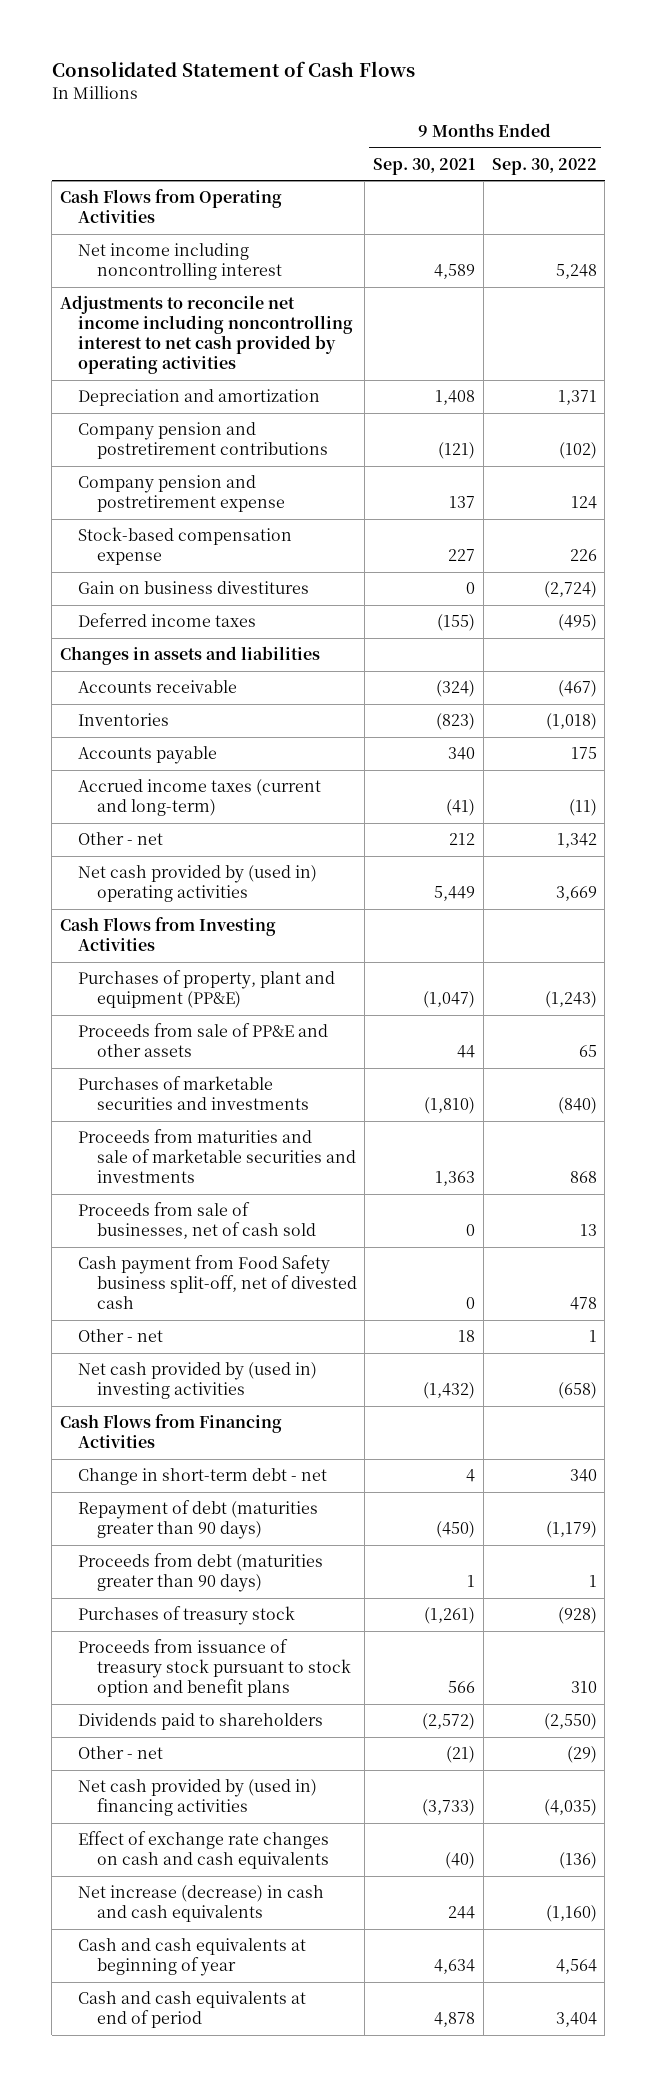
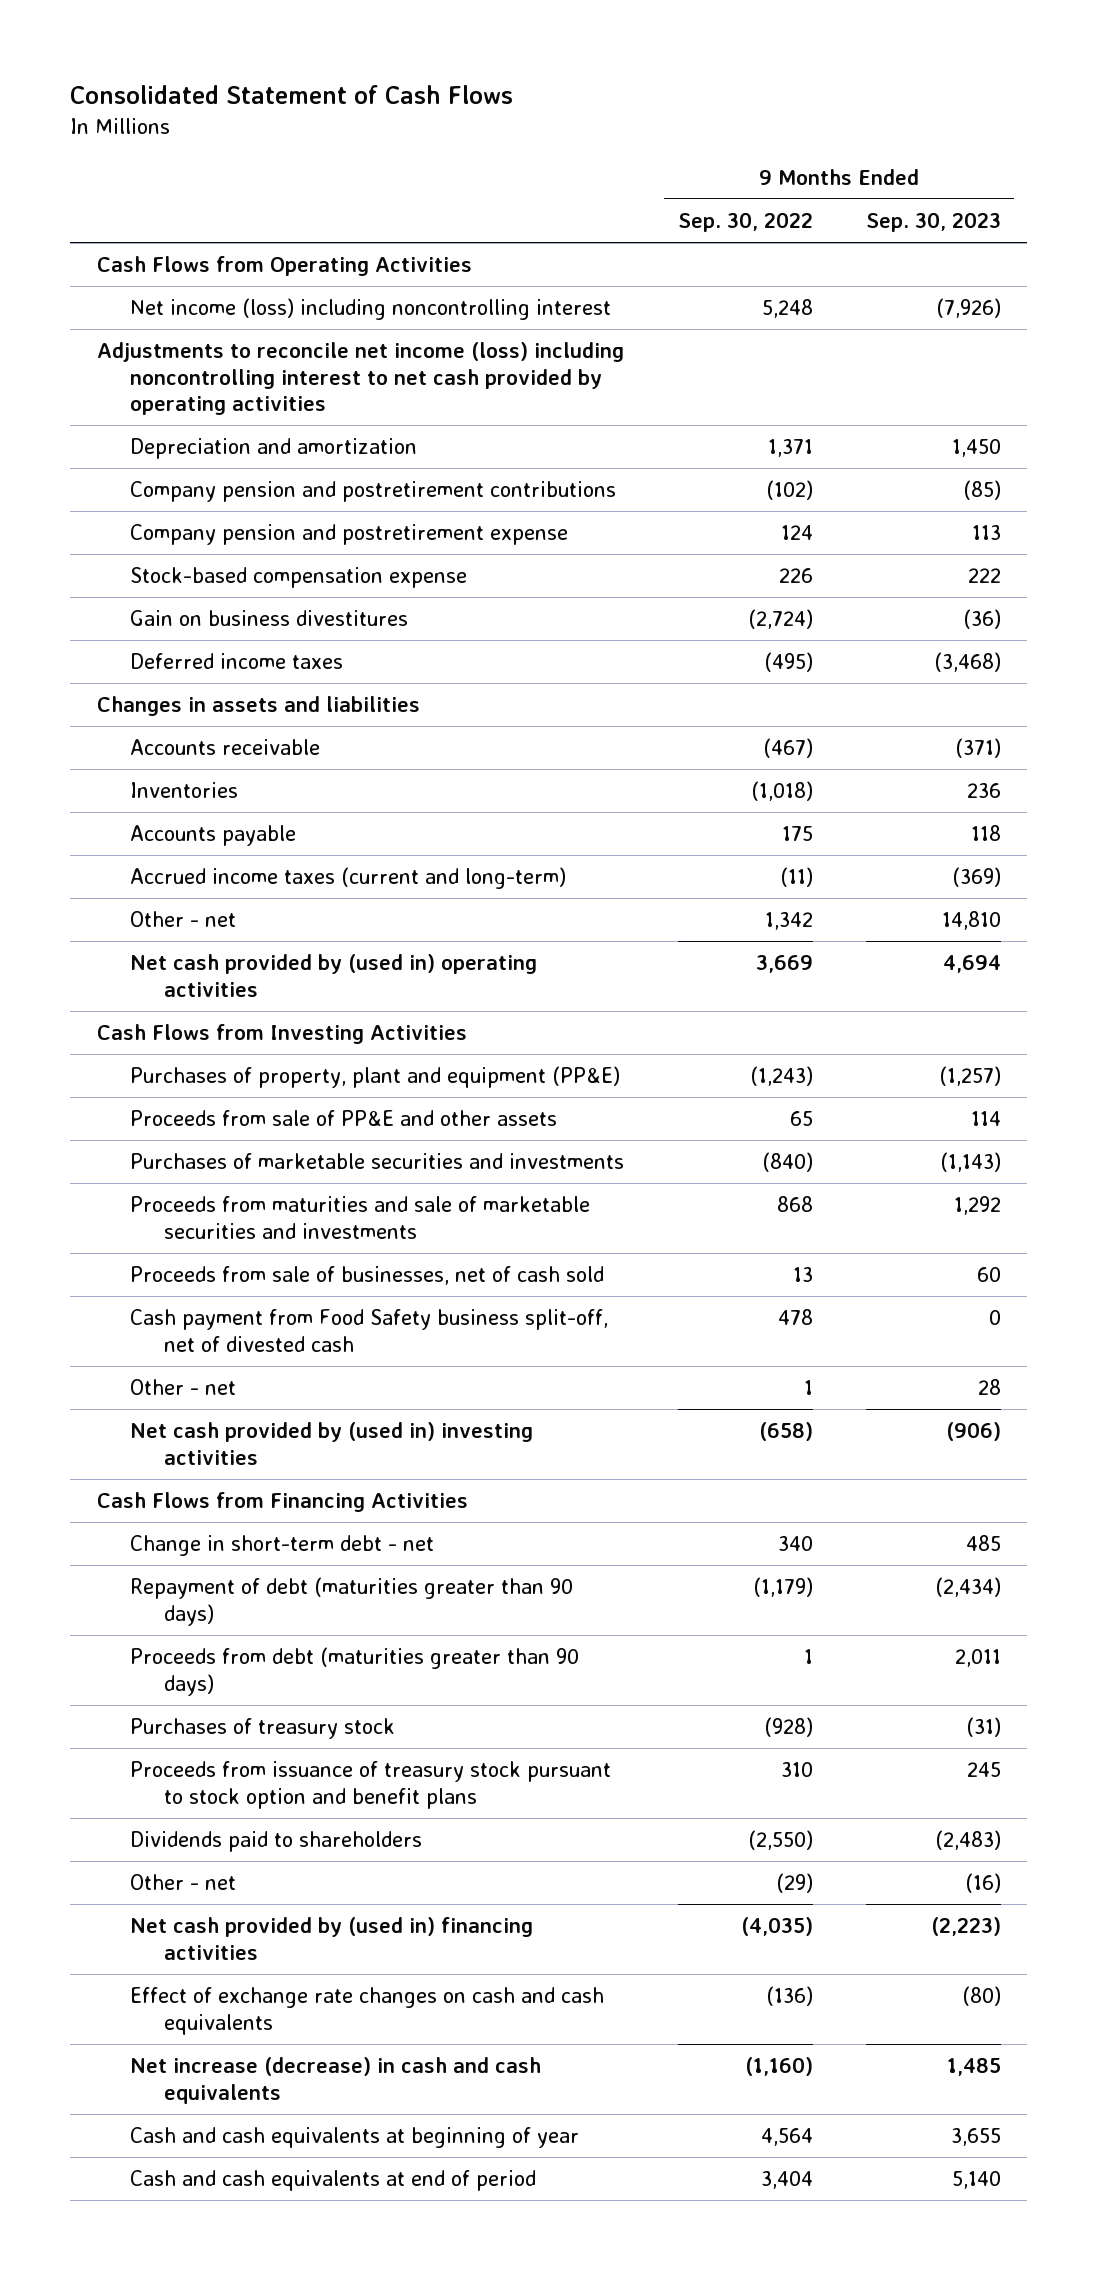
[373,157,476,175] Sep. 30, 2021 -> none
none -> [865,211,1001,232] Sep. 30, 2023
[78,243,282,281] Net income including noncontrolling interest -> [130,298,612,321] Net income (loss) including noncontrolling interest
[60,295,354,375] Adjustments to reconcile net income including noncontrolling interest to net cash provided by operating activities -> [97,342,625,416] Adjustments to reconcile net income (loss) including noncontrolling interest to net cash provided by operating activities

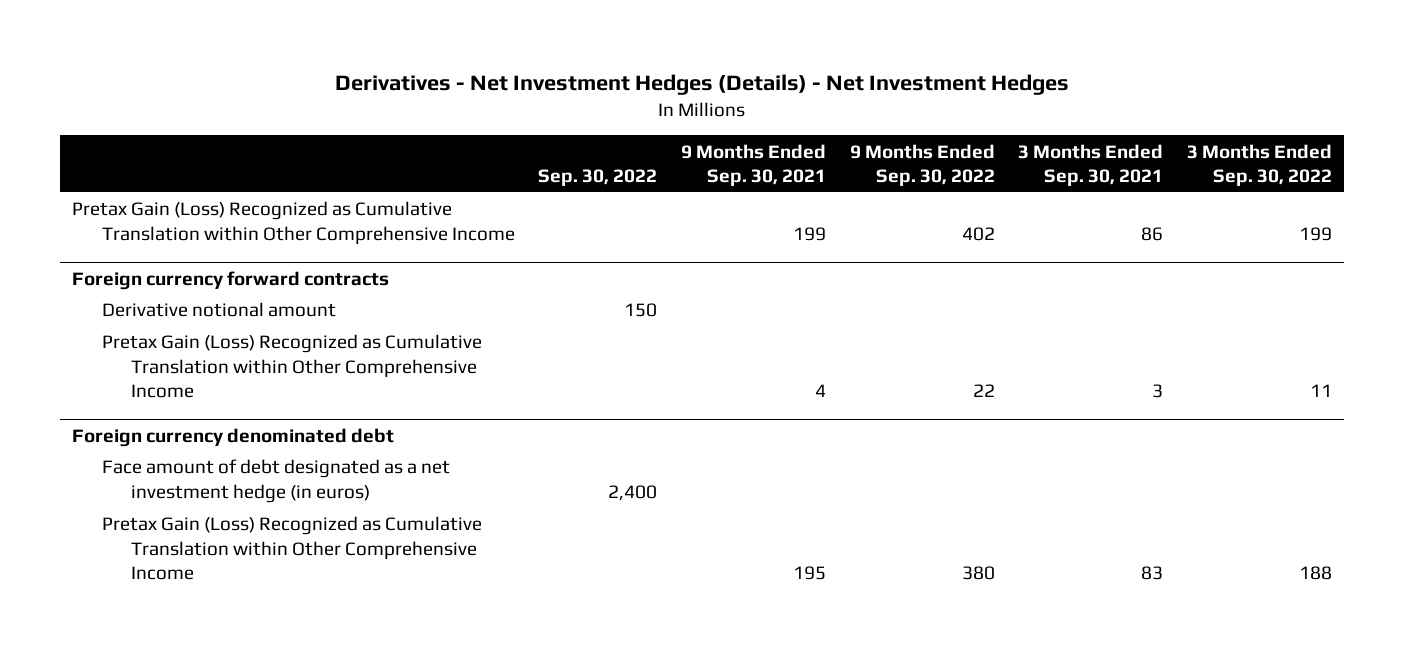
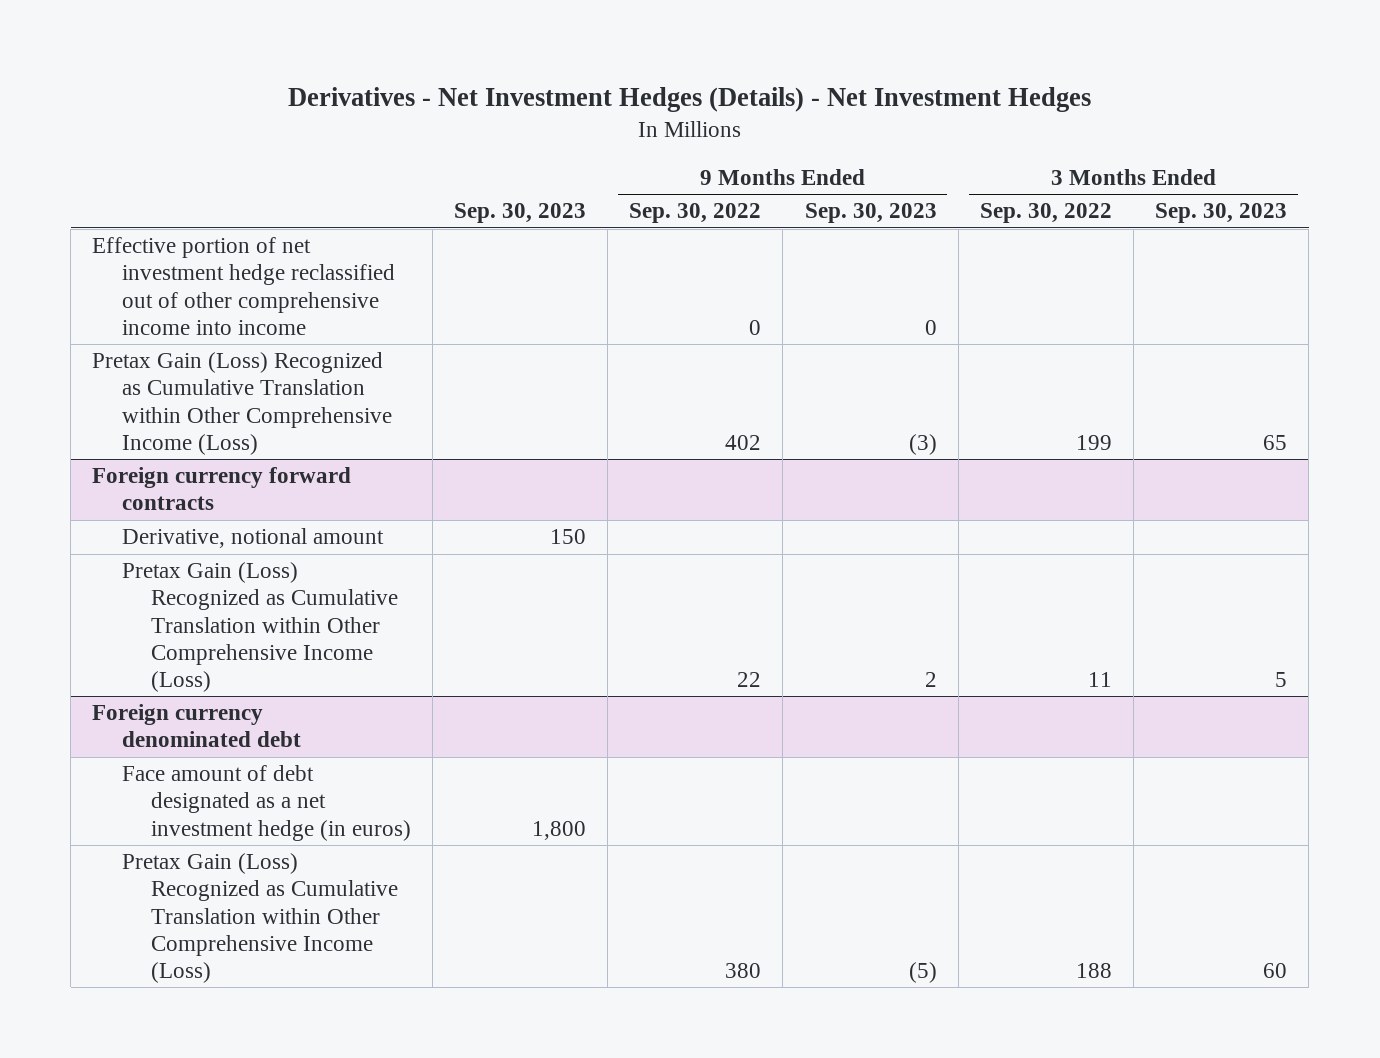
[538,168,658,186] Sep. 30, 2022 -> none
[680,143,826,186] 9 Months Ended Sep. 30, 2021 -> none
[1018,143,1164,186] 3 Months Ended Sep. 30, 2021 -> none
none -> [453,203,586,224] Sep. 30, 2023
none -> [804,203,937,224] Sep. 30, 2023
none -> [1155,203,1288,224] Sep. 30, 2023
none -> [92,237,395,335] Effective portion of net investment hedge reclassified out of other comprehensive income into income
[72,201,515,244] Pretax Gain (Loss) Recognized as Cumulative Translation within Other Comprehensive Income -> [92,352,392,455] Pretax Gain (Loss) Recognized as Cumulative Translation within Other Comprehensive Income (Loss)
[101,302,336,318] Derivative notional amount -> [121,528,384,549] Derivative, notional amount
[101,334,482,398] Pretax Gain (Loss) Recognized as Cumulative Translation within Other Comprehensive Income -> [121,562,398,692] Pretax Gain (Loss) Recognized as Cumulative Translation within Other Comprehensive Income (Loss)
[101,516,482,580] Pretax Gain (Loss) Recognized as Cumulative Translation within Other Comprehensive Income -> [121,853,398,983] Pretax Gain (Loss) Recognized as Cumulative Translation within Other Comprehensive Income (Loss)

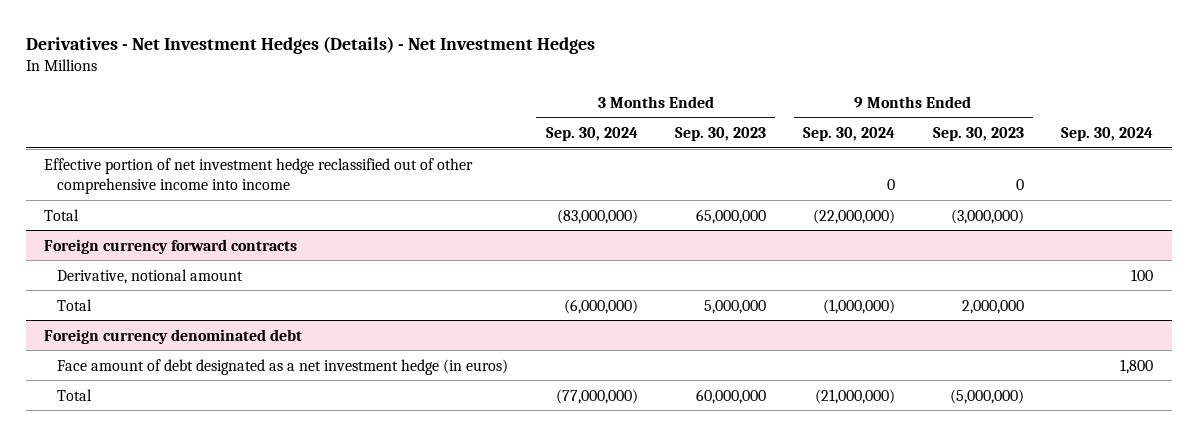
[453,203,586,224] Sep. 30, 2023 -> none
[629,203,762,224] Sep. 30, 2022 -> none
[979,203,1112,224] Sep. 30, 2022 -> none
none -> [545,127,638,142] Sep. 30, 2024
none -> [803,127,896,142] Sep. 30, 2024
none -> [1061,127,1154,142] Sep. 30, 2024
[92,352,392,455] Pretax Gain (Loss) Recognized as Cumulative Translation within Other Comprehensive Income (Loss) -> none
none -> [44,208,80,221] Total
[121,562,398,692] Pretax Gain (Loss) Recognized as Cumulative Translation within Other Comprehensive Income (Loss) -> none
none -> [57,298,93,311] Total
[121,853,398,983] Pretax Gain (Loss) Recognized as Cumulative Translation within Other Comprehensive Income (Loss) -> none
none -> [57,388,93,401] Total

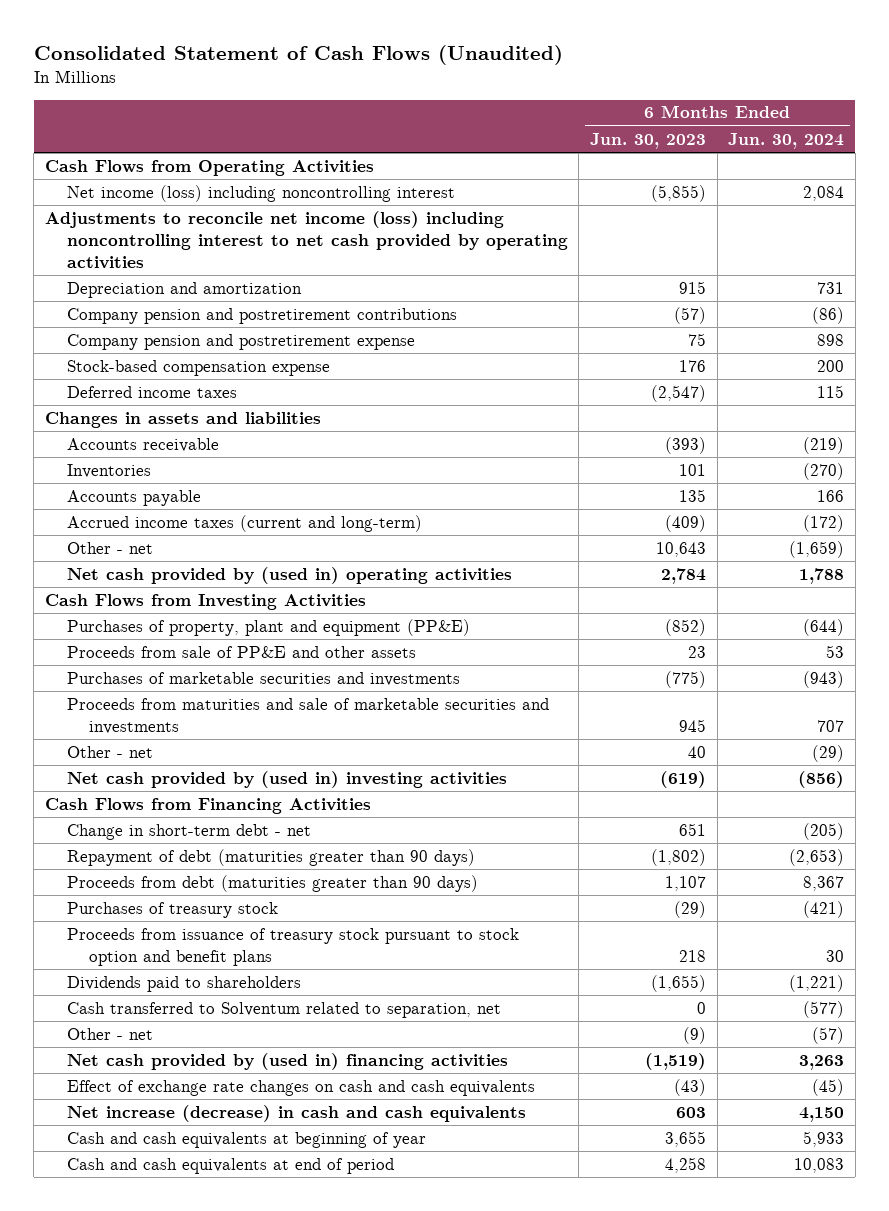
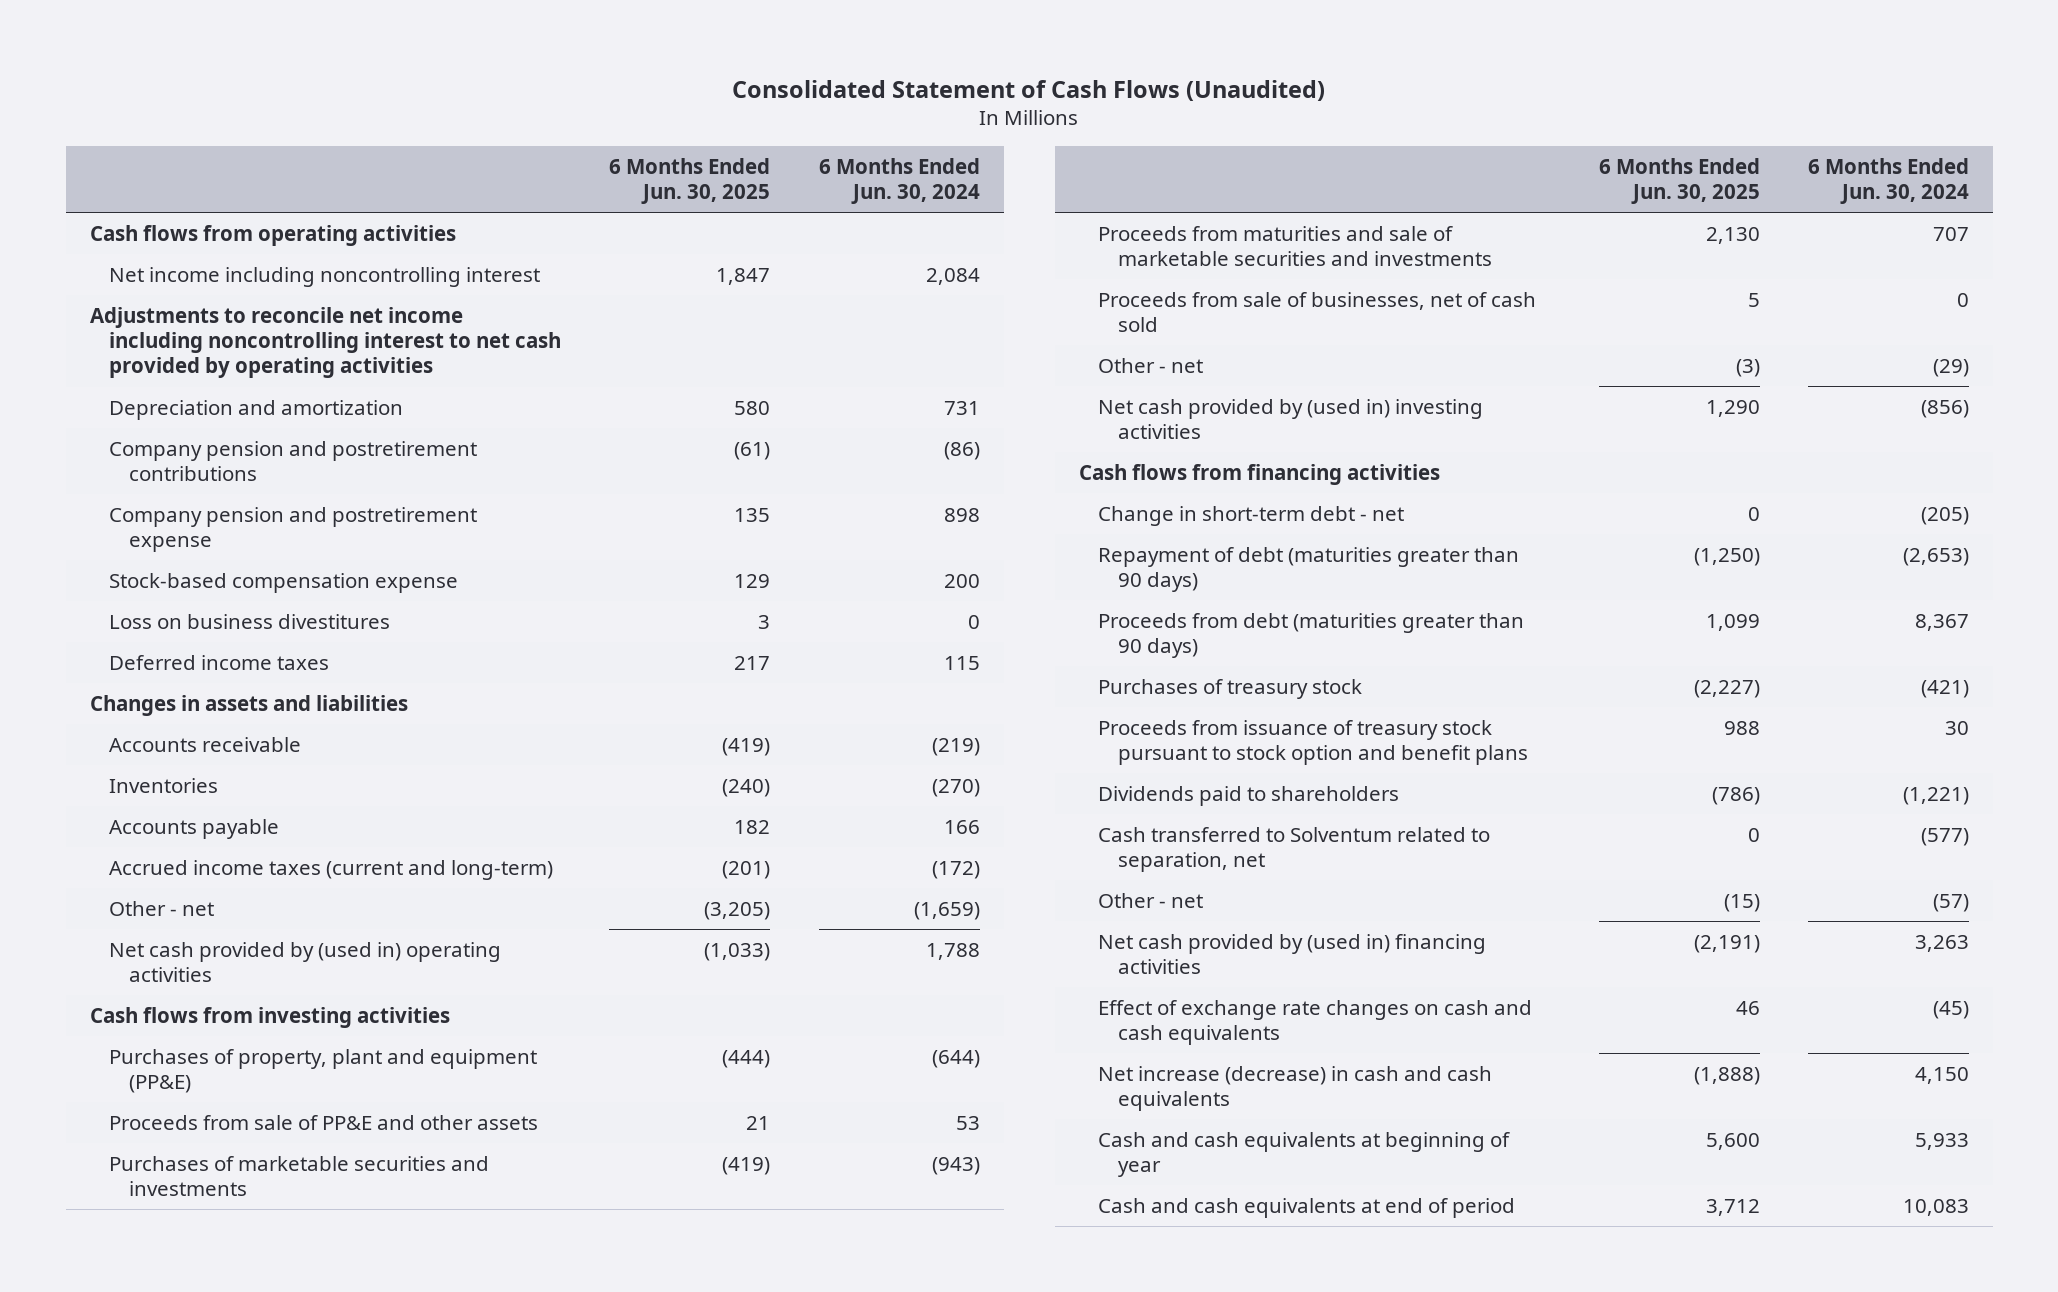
[590,132,707,149] Jun. 30, 2023 -> none
none -> [609,157,771,205] 6 Months Ended Jun. 30, 2025
[44,159,374,176] Cash Flows from Operating Activities -> [89,225,456,247] Cash flows from operating activities
[66,184,455,202] Net income (loss) including noncontrolling interest -> [109,267,541,288] Net income including noncontrolling interest
[44,210,568,269] Adjustments to reconcile net income (loss) including noncontrolling interest to net cash provided by operating activities -> [89,307,562,379] Adjustments to reconcile net income including noncontrolling interest to net cash provided by operating activities
none -> [109,614,391,630] Loss on business divestitures
[44,593,366,610] Cash Flows from Investing Activities -> [89,1007,450,1029] Cash flows from investing activities
none -> [1098,292,1537,333] Proceeds from sale of businesses, net of cash sold
[44,797,371,814] Cash Flows from Financing Activities -> [1078,464,1440,486] Cash flows from financing activities

